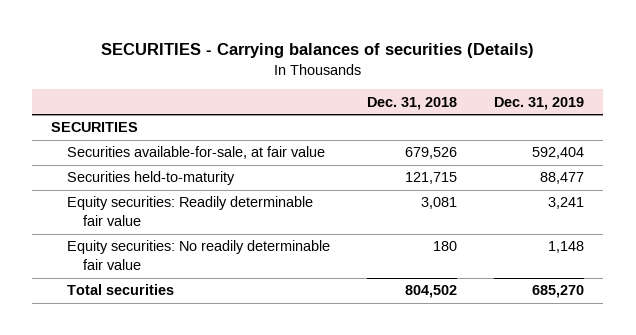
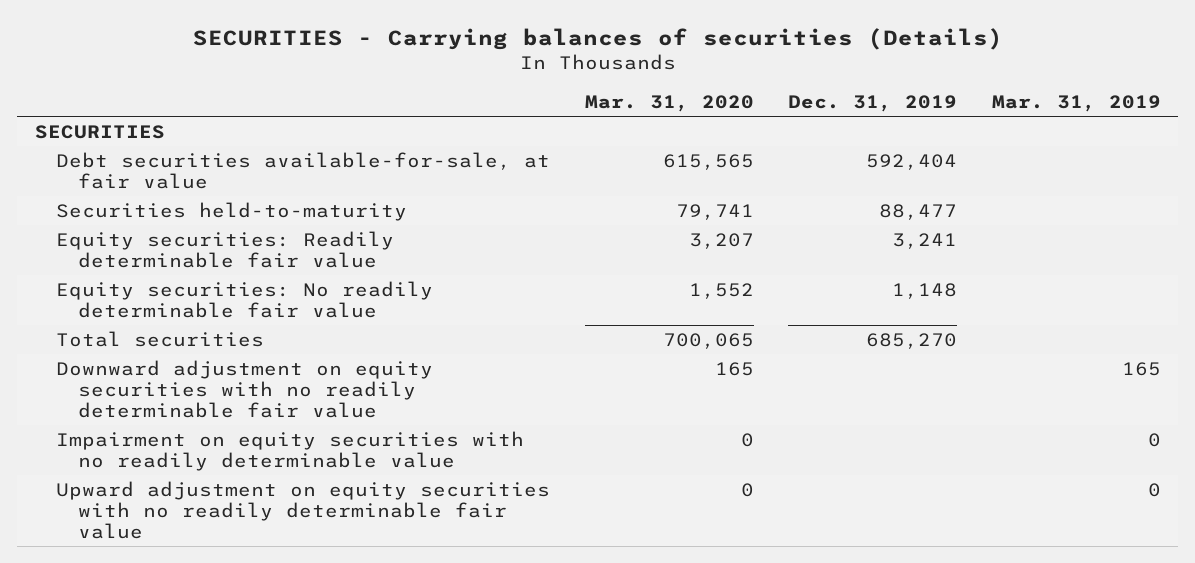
[367,96,458,110] Dec. 31, 2018 -> none
none -> [584,95,754,113] Mar. 31, 2020
none -> [991,95,1161,113] Mar. 31, 2019
[67,146,326,160] Securities available-for-sale, at fair value -> [56,151,551,189] Debt securities available-for-sale, at fair value
none -> [56,359,434,418] Downward adjustment on equity securities with no readily determinable fair value
none -> [56,430,525,471] Impairment on equity securities with no readily determinable value
none -> [56,480,551,539] Upward adjustment on equity securities with no readily determinable fair value

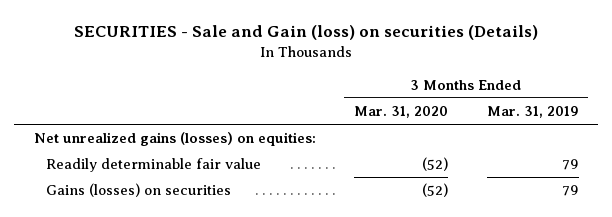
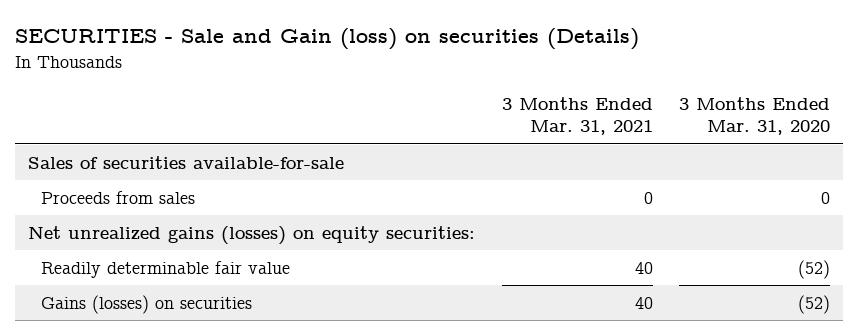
[486,106,579,119] Mar. 31, 2019 -> none
none -> [501,96,653,136] 3 Months Ended Mar. 31, 2021
none -> [28,155,345,169] Sales of securities available-for-sale
none -> [41,190,196,204] Proceeds from sales
[33,132,316,147] Net unrealized gains (losses) on equities: -> [28,225,476,245] Net unrealized gains (losses) on equity securities:

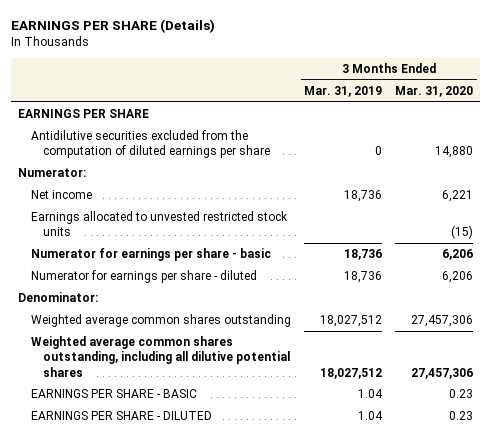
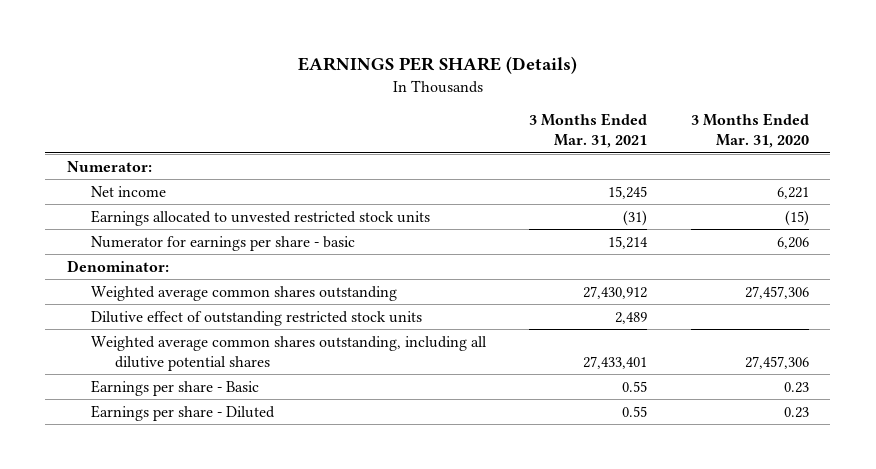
[303,85,382,97] Mar. 31, 2019 -> none
none -> [529,113,648,149] 3 Months Ended Mar. 31, 2021
[18,109,150,119] EARNINGS PER SHARE -> none
[30,130,271,159] Antidilutive securities excluded from the computation of diluted earnings per share -> none
[30,270,257,284] Numerator for earnings per share - diluted -> none
none -> [91,310,423,326] Dilutive effect of outstanding restricted stock units
[30,389,197,399] EARNINGS PER SHARE - BASIC -> [91,379,260,396] Earnings per share - Basic
[30,411,212,421] EARNINGS PER SHARE - DILUTED -> [91,404,276,421] Earnings per share - Diluted

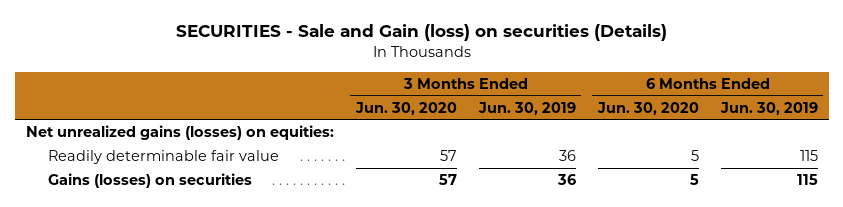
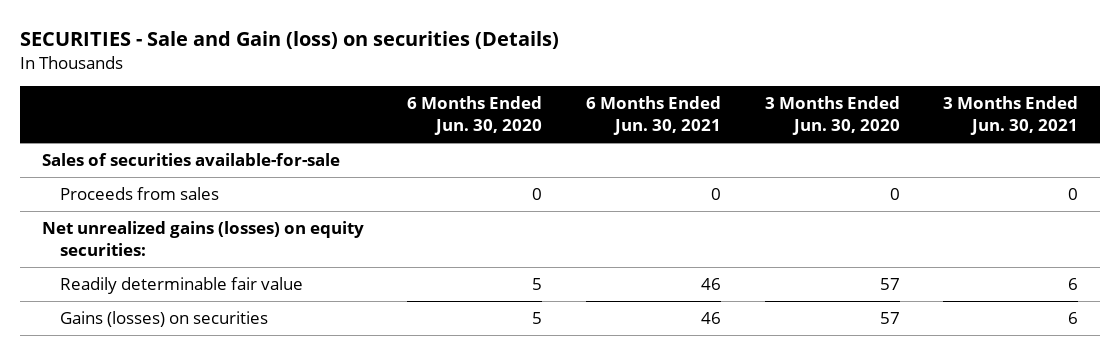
[477,101,576,115] Jun. 30, 2019 -> none
[719,101,818,115] Jun. 30, 2019 -> none
none -> [586,96,722,135] 6 Months Ended Jun. 30, 2021
none -> [943,96,1079,135] 3 Months Ended Jun. 30, 2021
none -> [41,153,340,167] Sales of securities available-for-sale
none -> [60,187,220,201] Proceeds from sales
[25,125,334,141] Net unrealized gains (losses) on equities: -> [41,221,364,257] Net unrealized gains (losses) on equity securities:

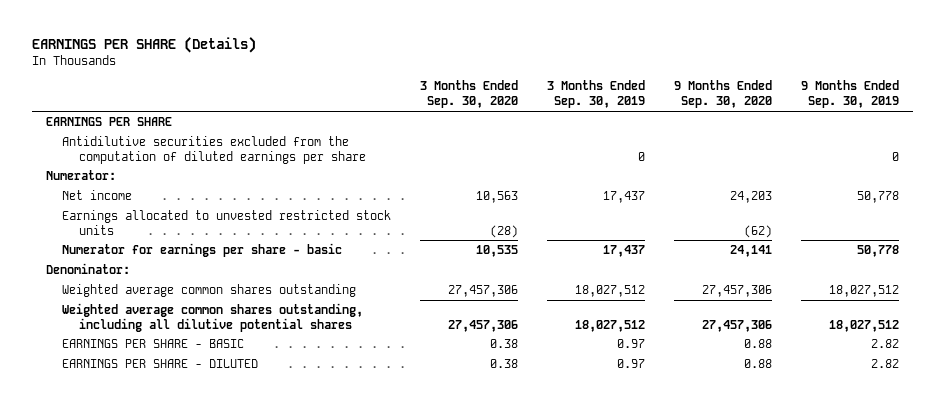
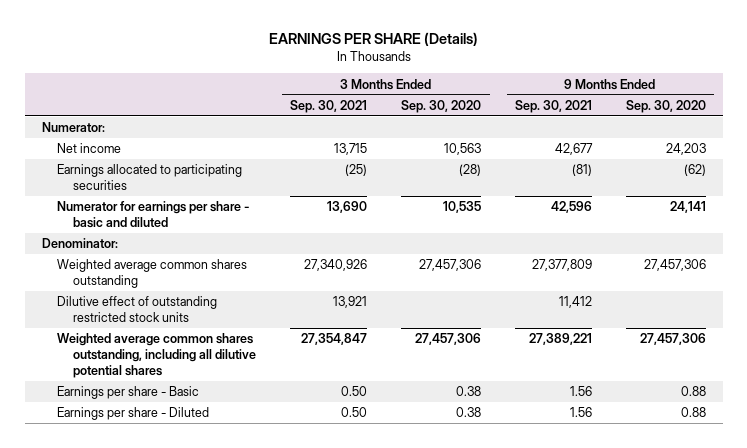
[547,80,646,109] 3 Months Ended Sep. 30, 2019 -> none
[800,80,899,109] 9 Months Ended Sep. 30, 2019 -> none
none -> [290,99,368,113] Sep. 30, 2021
none -> [515,99,593,113] Sep. 30, 2021
[45,116,172,126] EARNINGS PER SHARE -> none
[62,135,366,164] Antidilutive securities excluded from the computation of diluted earnings per share -> none
[62,209,392,235] Earnings allocated to unvested restricted stock units -> [57,164,243,190] Earnings allocated to participating securities
[62,242,343,257] Numerator for earnings per share - basic -> [57,201,251,228] Numerator for earnings per share - basic and diluted
none -> [57,296,218,322] Dilutive effect of outstanding restricted stock units
[62,338,245,348] EARNINGS PER SHARE - BASIC -> [57,386,200,400] Earnings per share - Basic
[62,358,259,368] EARNINGS PER SHARE - DILUTED -> [57,407,210,421] Earnings per share - Diluted

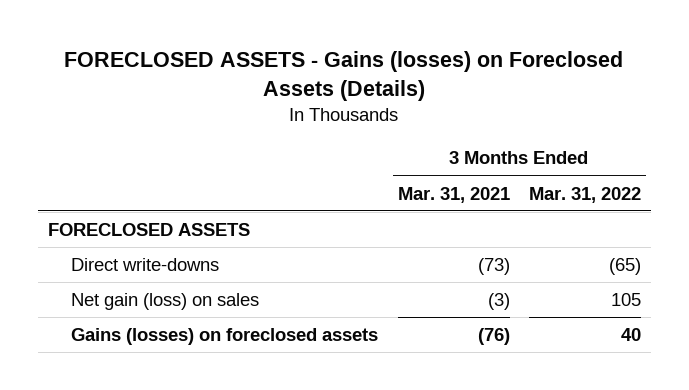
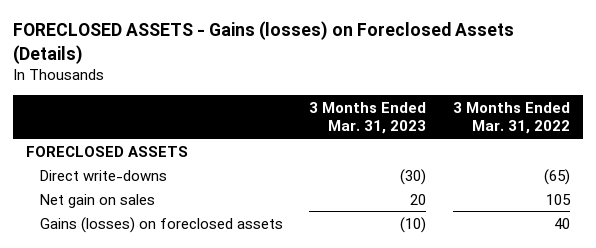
[397,186,510,203] Mar. 31, 2021 -> none
none -> [309,102,427,135] 3 Months Ended Mar. 31, 2023
[71,293,260,311] Net gain (loss) on sales -> [39,193,155,208] Net gain on sales

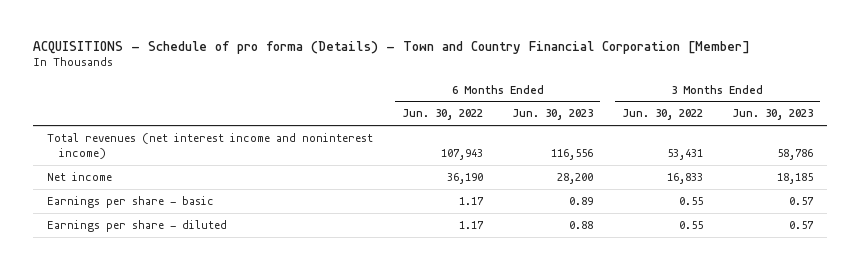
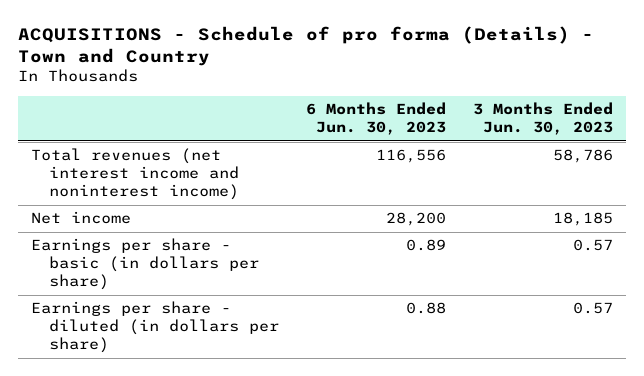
[32,40,750,54] ACQUISITIONS - Schedule of pro forma (Details) - Town and Country Financial Corporation [Member] -> [17,25,594,67] ACQUISITIONS - Schedule of pro forma (Details) - Town and Country
[402,109,484,121] Jun. 30, 2022 -> none
[621,109,703,121] Jun. 30, 2022 -> none
[47,195,215,208] Earnings per share - basic -> [31,238,259,291] Earnings per share - basic (in dollars per share)
[47,219,228,232] Earnings per share - diluted -> [31,301,279,354] Earnings per share - diluted (in dollars per share)

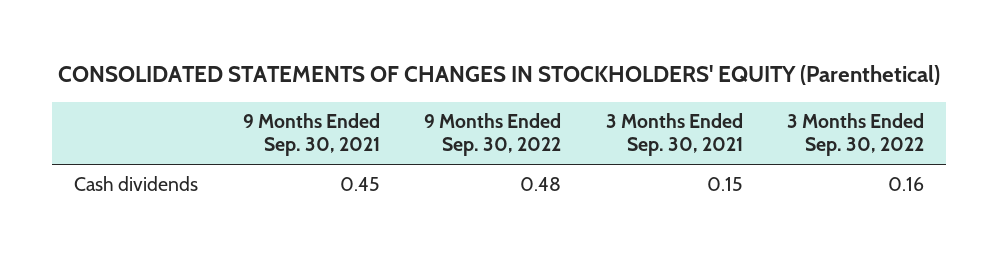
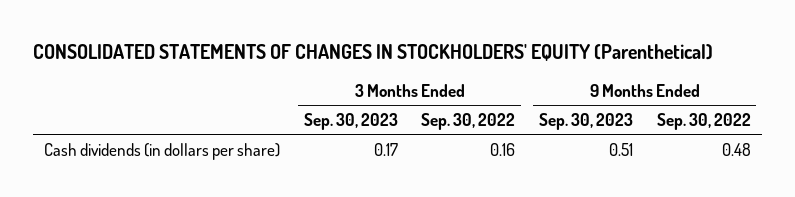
[242,112,380,157] 9 Months Ended Sep. 30, 2021 -> none
[605,112,743,157] 3 Months Ended Sep. 30, 2021 -> none
none -> [303,112,398,130] Sep. 30, 2023
none -> [539,112,634,130] Sep. 30, 2023
[73,176,198,192] Cash dividends -> [44,142,281,160] Cash dividends (in dollars per share)

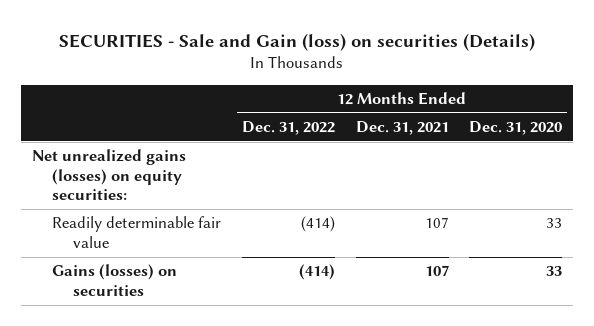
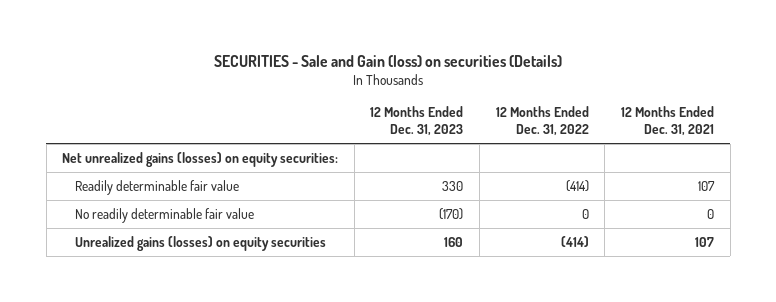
[469,121,563,136] Dec. 31, 2020 -> none
none -> [370,105,464,137] 12 Months Ended Dec. 31, 2023
none -> [75,207,255,223] No readily determinable fair value
[52,264,178,296] Gains (losses) on securities -> [75,235,327,251] Unrealized gains (losses) on equity securities

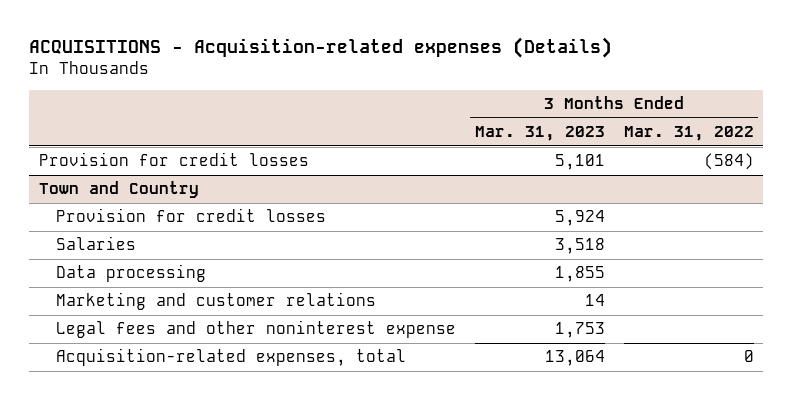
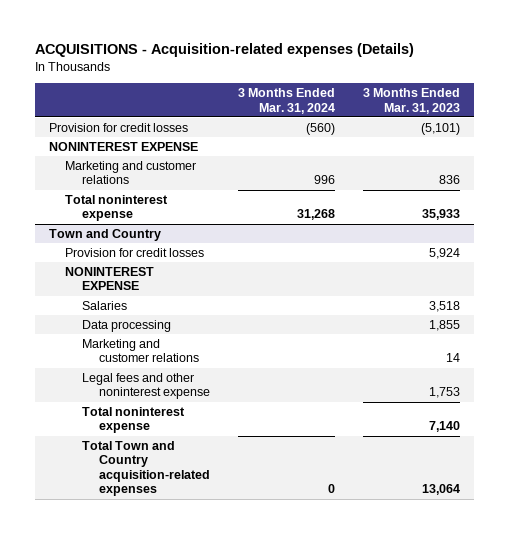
[623,126,754,142] Mar. 31, 2022 -> none
none -> [238,88,336,114] 3 Months Ended Mar. 31, 2024
[554,154,605,171] 5,101 -> [421,122,461,135] (5,101)
none -> [48,141,198,151] NONINTEREST EXPENSE
none -> [65,160,197,185] Marketing and customer relations
none -> [65,194,169,222] Total noninterest expense
none -> [65,266,155,291] NONINTEREST EXPENSE
none -> [82,406,186,434] Total noninterest expense
[55,348,406,367] Acquisition-related expenses, total -> [82,440,210,497] Total Town and Country acquisition-related expenses

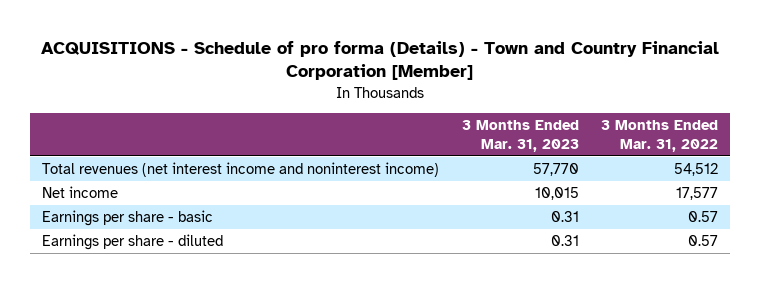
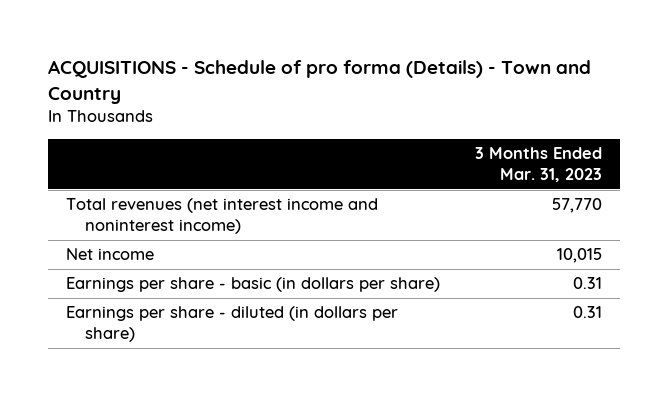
[41,40,720,81] ACQUISITIONS - Schedule of pro forma (Details) - Town and Country Financial Corporation [Member] -> [48,60,592,104] ACQUISITIONS - Schedule of pro forma (Details) - Town and Country
[601,120,719,152] 3 Months Ended Mar. 31, 2022 -> none
[41,210,213,227] Earnings per share - basic -> [65,277,440,293] Earnings per share - basic (in dollars per share)
[41,234,223,251] Earnings per share - diluted -> [65,306,398,343] Earnings per share - diluted (in dollars per share)

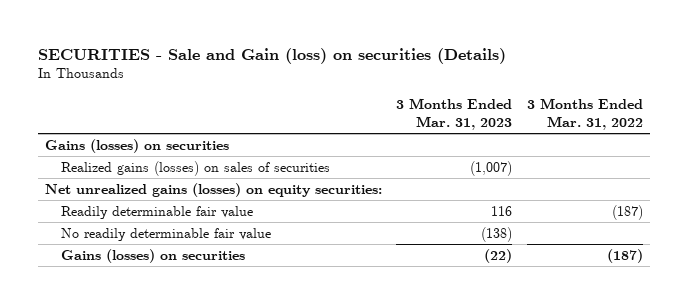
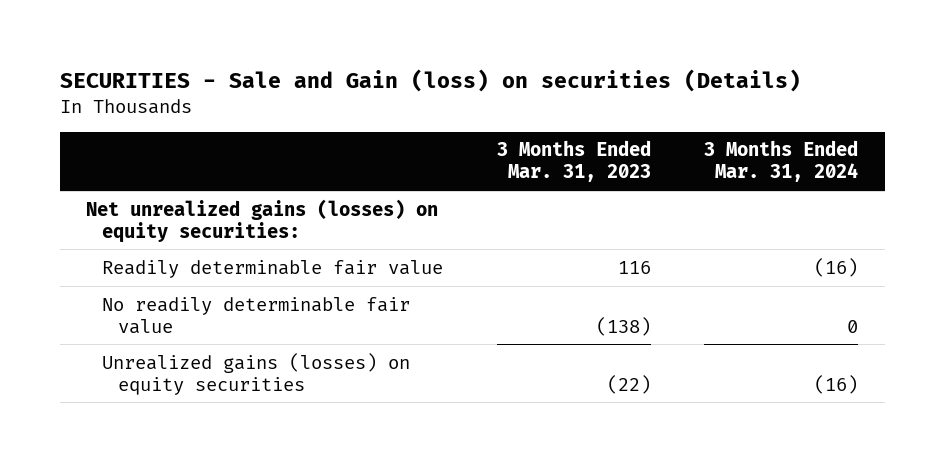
[526,97,643,130] 3 Months Ended Mar. 31, 2022 -> none
none -> [704,140,859,183] 3 Months Ended Mar. 31, 2024
[44,139,229,154] Gains (losses) on securities -> none
[60,161,330,177] Realized gains (losses) on sales of securities -> none
[60,249,245,264] Gains (losses) on securities -> [102,352,411,395] Unrealized gains (losses) on equity securities

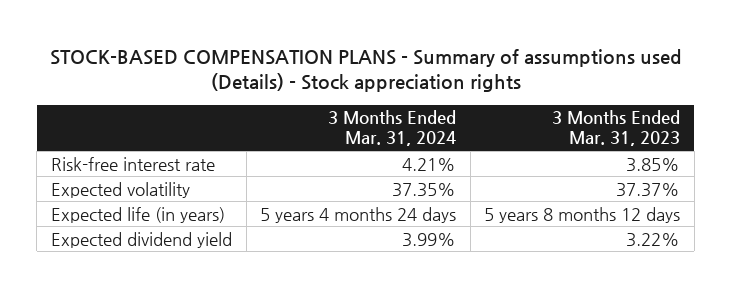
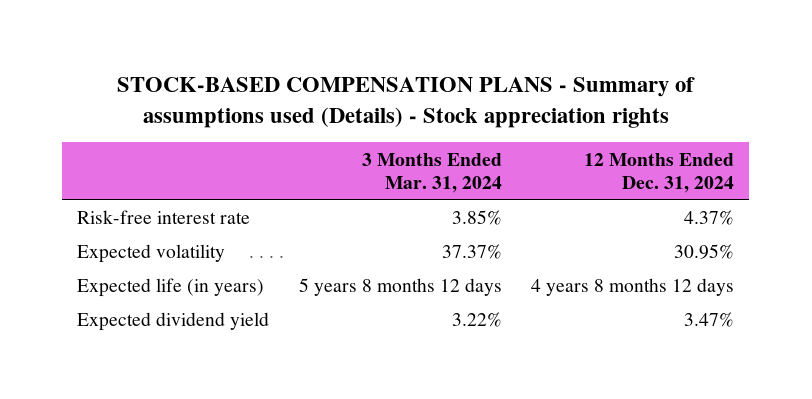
[552,110,681,147] 3 Months Ended Mar. 31, 2023 -> none
none -> [584,152,735,194] 12 Months Ended Dec. 31, 2024
[402,157,457,171] 4.21% -> [451,210,502,226] 3.85%
[392,182,457,197] 37.35% -> [441,244,502,260] 37.37%
[260,206,457,223] 5 years 4 months 24 days -> [298,278,502,297] 5 years 8 months 12 days
[402,232,457,247] 3.99% -> [451,312,502,328] 3.22%

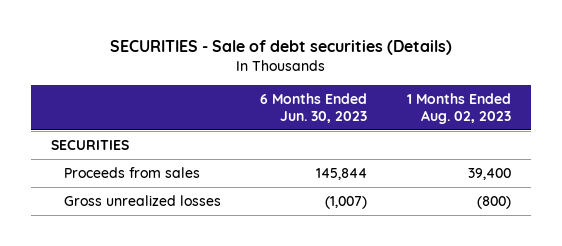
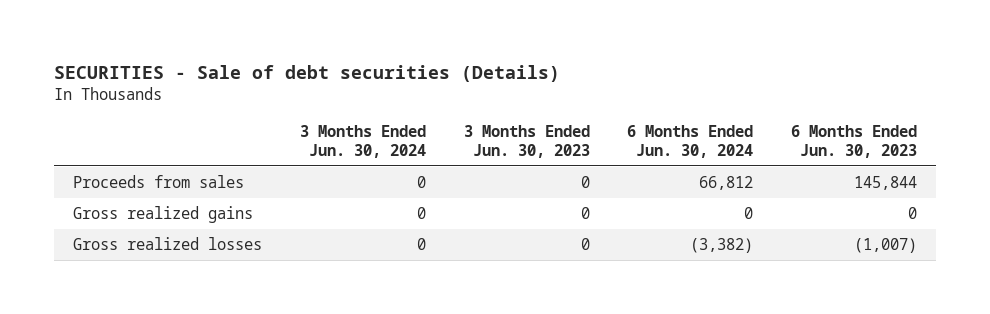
[407,92,512,124] 1 Months Ended Aug. 02, 2023 -> none
none -> [299,124,426,158] 3 Months Ended Jun. 30, 2024
none -> [463,124,590,158] 3 Months Ended Jun. 30, 2023
none -> [627,124,754,158] 6 Months Ended Jun. 30, 2024
[50,139,129,150] SECURITIES -> none
none -> [73,206,254,224] Gross realized gains
[63,194,221,206] Gross unrealized losses -> [73,237,263,251] Gross realized losses

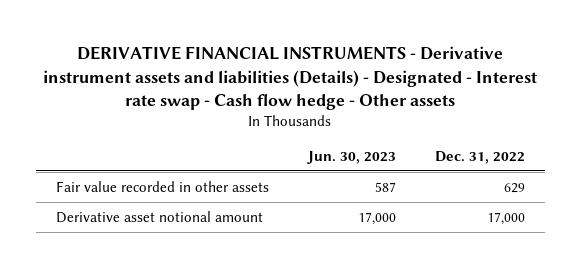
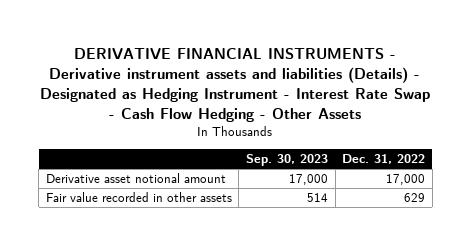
[43,46,538,111] DERIVATIVE FINANCIAL INSTRUMENTS - Derivative instrument assets and liabilities (Details) - Designated - Interest rate swap - Cash flow hedge - Other assets -> [40,47,431,123] DERIVATIVE FINANCIAL INSTRUMENTS - Derivative instrument assets and liabilities (Details) - Designated as Hedging Instrument - Interest Rate Swap - Cash Flow Hedging - Other Assets
[306,151,396,165] Jun. 30, 2023 -> none
none -> [245,154,328,167] Sep. 30, 2023
[55,180,269,192] Fair value recorded in other assets -> [45,191,232,202] Fair value recorded in other assets

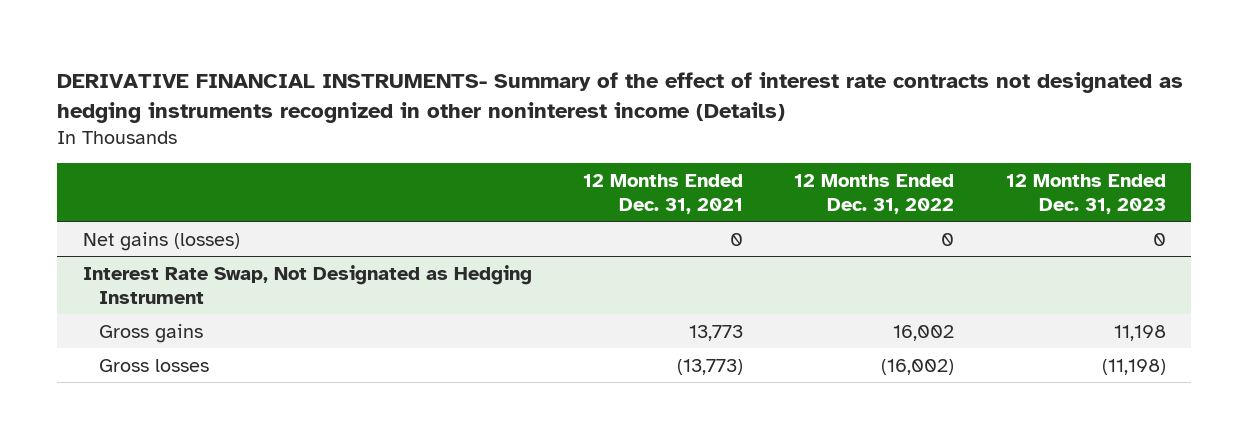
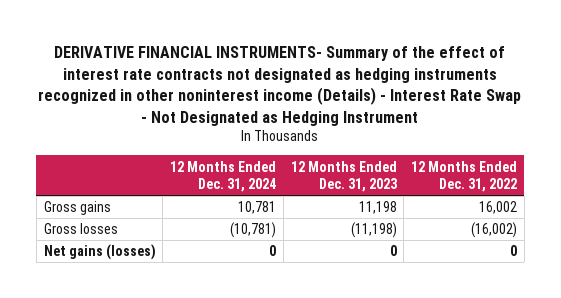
[57,71,1184,123] DERIVATIVE FINANCIAL INSTRUMENTS- Summary of the effect of interest rate contracts not designated as hedging instruments recognized in other noninterest income (Details) -> [38,45,522,126] DERIVATIVE FINANCIAL INSTRUMENTS- Summary of the effect of interest rate contracts not designated as hedging instruments recognized in other noninterest income (Details) - Interest Rate Swap - Not Designated as Hedging Instrument
[583,173,744,214] 12 Months Ended Dec. 31, 2021 -> none
none -> [170,160,277,193] 12 Months Ended Dec. 31, 2024
[83,264,533,304] Interest Rate Swap, Not Designated as Hedging Instrument -> none
[83,231,241,251] Net gains (losses) -> [43,244,156,261] Net gains (losses)

